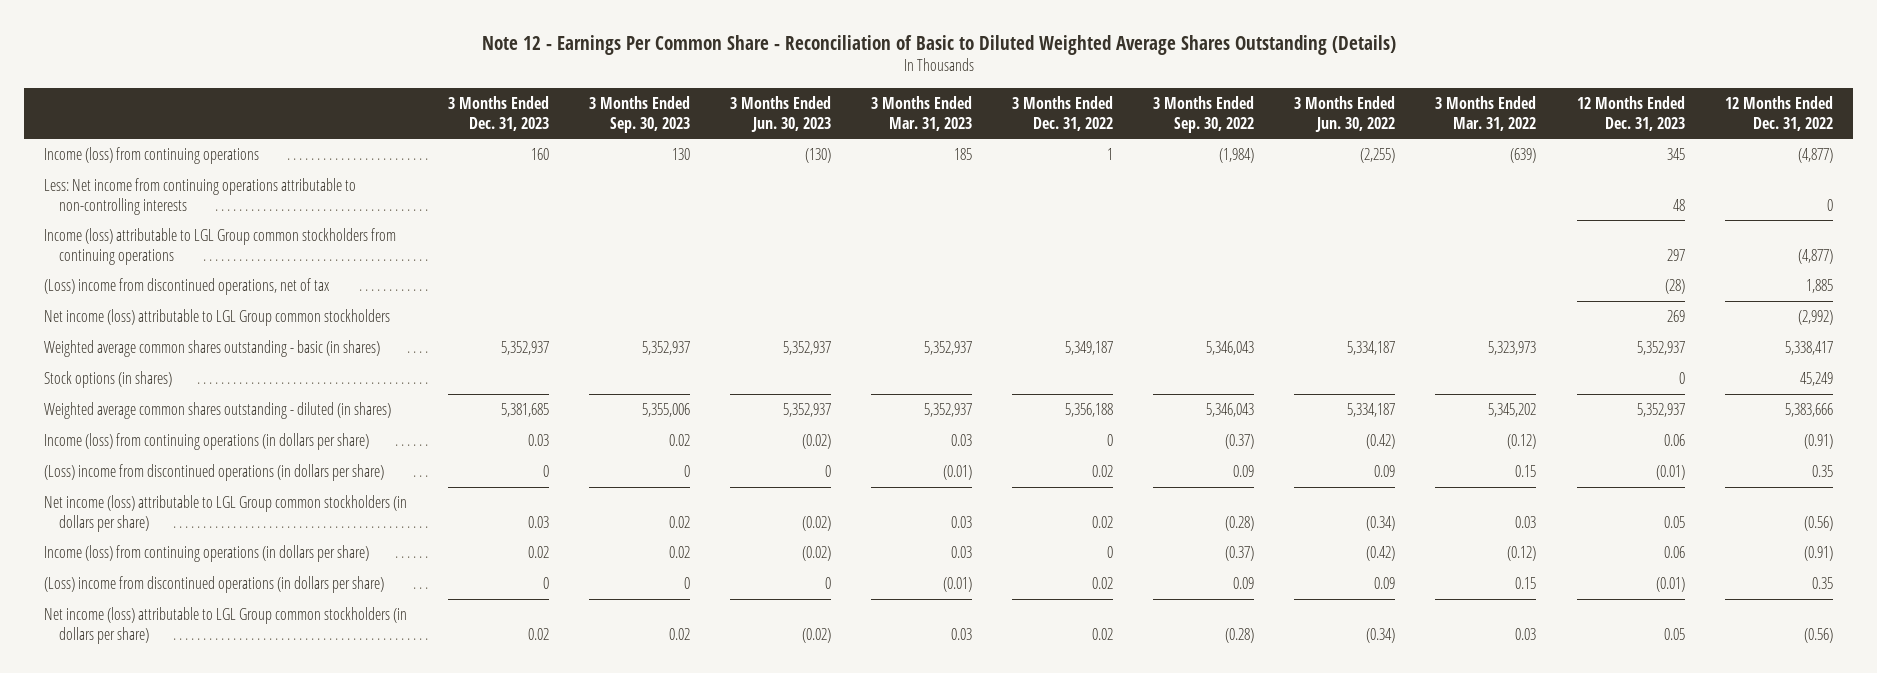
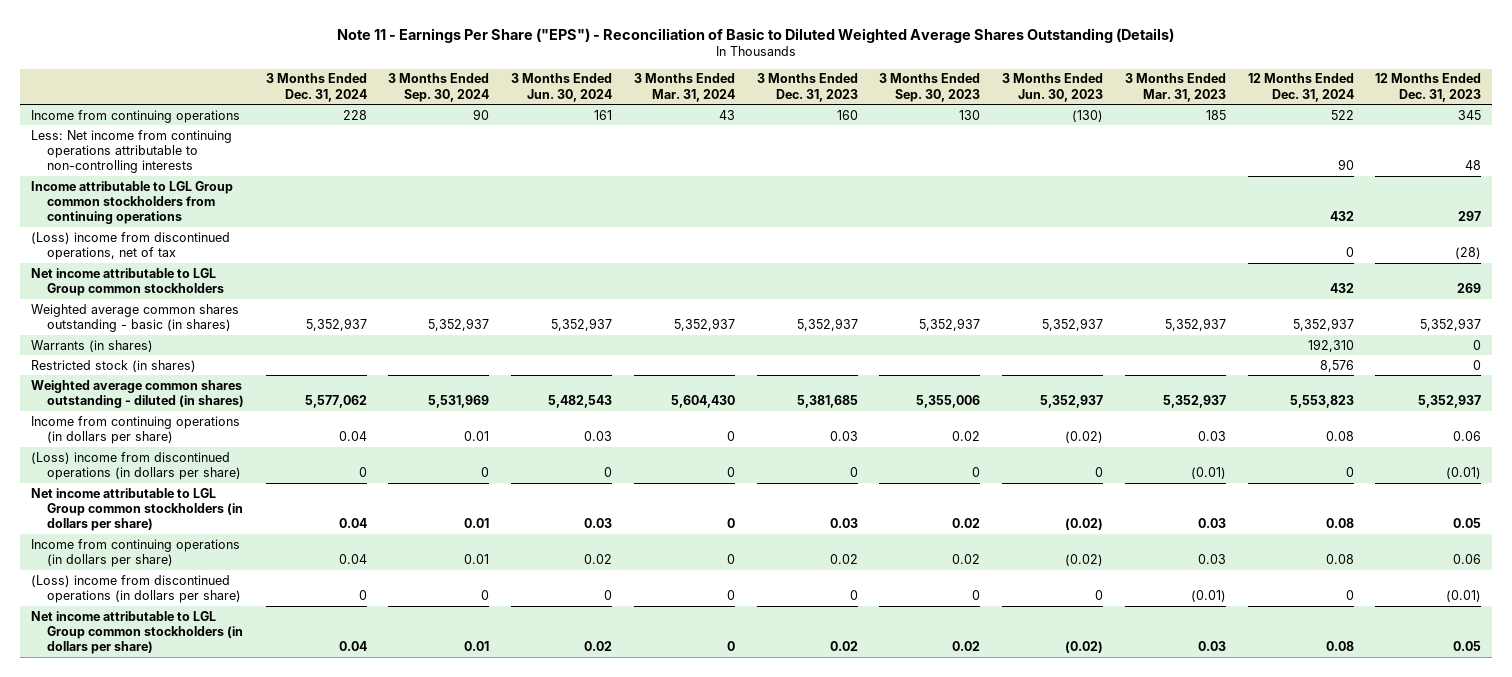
[481,34,1396,55] Note 12 - Earnings Per Common Share - Reconciliation of Basic to Diluted Weighted Average Shares Outstanding (Details) -> [337,27,1175,43] Note 11 - Earnings Per Share ("EPS") - Reconciliation of Basic to Diluted Weighted Average Shares Outstanding (Details)
[1012,95,1114,131] 3 Months Ended Dec. 31, 2022 -> none
[1153,95,1255,133] 3 Months Ended Sep. 30, 2022 -> none
[1294,95,1396,132] 3 Months Ended Jun. 30, 2022 -> none
[1435,95,1537,131] 3 Months Ended Mar. 31, 2022 -> none
[1724,95,1833,131] 12 Months Ended Dec. 31, 2022 -> none
none -> [265,73,367,102] 3 Months Ended Dec. 31, 2024
none -> [388,73,490,102] 3 Months Ended Sep. 30, 2024
none -> [511,73,613,102] 3 Months Ended Jun. 30, 2024
none -> [633,73,735,102] 3 Months Ended Mar. 31, 2024
none -> [1247,73,1354,102] 12 Months Ended Dec. 31, 2024
[44,147,260,165] Income (loss) from continuing operations -> [31,109,241,123] Income from continuing operations
[44,228,397,265] Income (loss) attributable to LGL Group common stockholders from continuing operations -> [31,180,234,225] Income attributable to LGL Group common stockholders from continuing operations
[44,309,391,327] Net income (loss) attributable to LGL Group common stockholders -> [31,267,225,296] Net income attributable to LGL Group common stockholders
none -> [31,339,154,352] Warrants (in shares)
[44,371,173,389] Stock options (in shares) -> [31,359,197,372] Restricted stock (in shares)
[44,433,370,451] Income (loss) from continuing operations (in dollars per share) -> [31,415,241,444] Income from continuing operations (in dollars per share)
[44,495,408,532] Net income (loss) attributable to LGL Group common stockholders (in dollars per share) -> [31,487,244,532] Net income attributable to LGL Group common stockholders (in dollars per share)
[44,545,370,563] Income (loss) from continuing operations (in dollars per share) -> [31,538,241,567] Income from continuing operations (in dollars per share)
[44,607,408,644] Net income (loss) attributable to LGL Group common stockholders (in dollars per share) -> [31,610,244,655] Net income attributable to LGL Group common stockholders (in dollars per share)

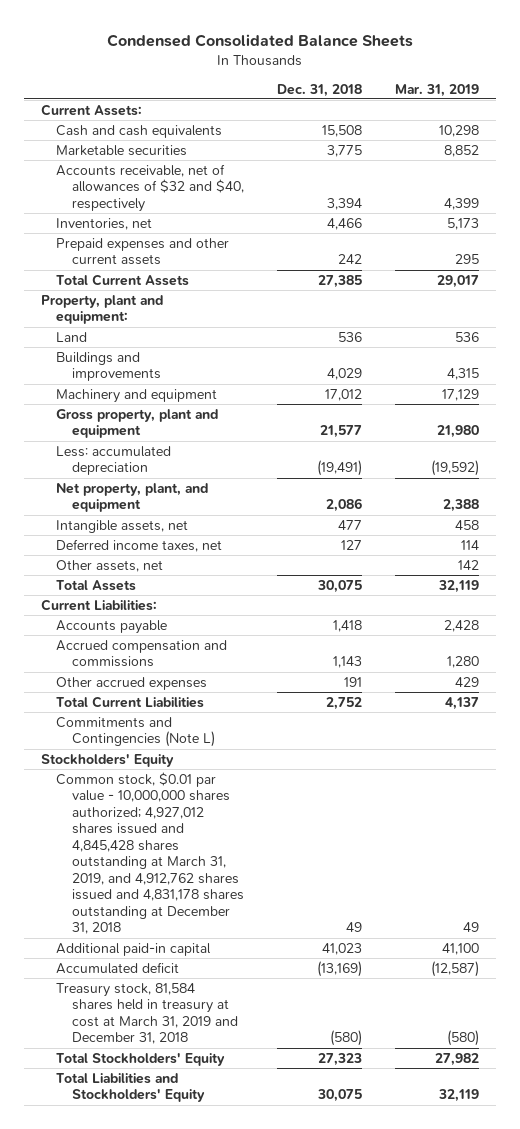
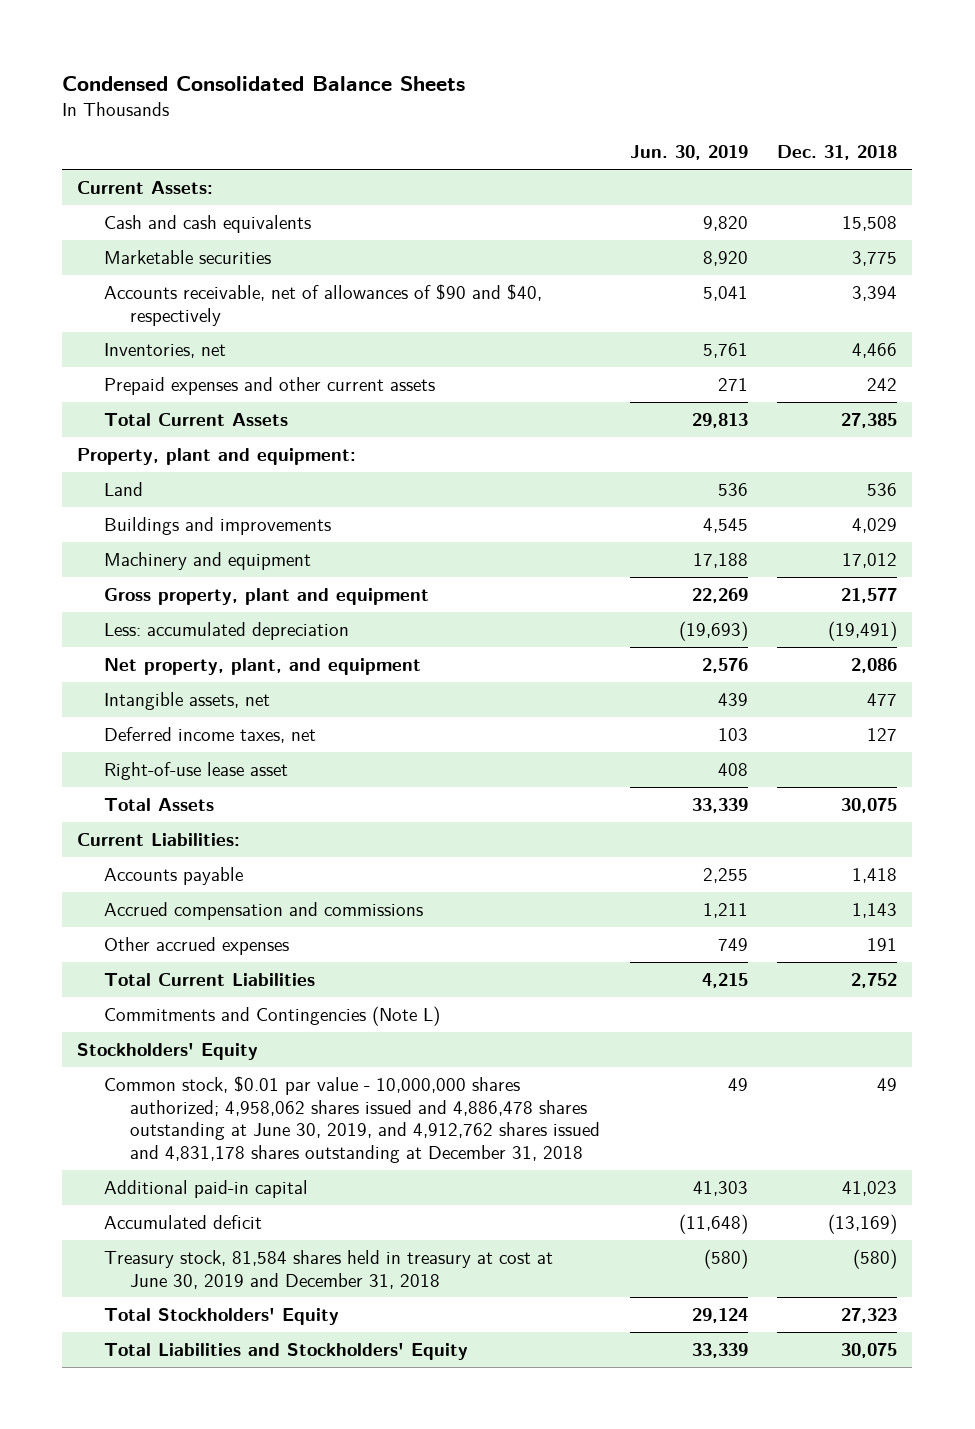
[395,83,480,97] Mar. 31, 2019 -> none
none -> [629,145,748,161] Jun. 30, 2019
[56,163,244,212] Accounts receivable, net of allowances of $32 and $40, respectively -> [103,283,542,326] Accounts receivable, net of allowances of $90 and $40, respectively
[56,559,164,572] Other assets, net -> none
none -> [103,761,288,780] Right-of-use lease asset
[56,771,244,935] Common stock, $0.01 par value - 10,000,000 shares authorized; 4,927,012 shares issued and 4,845,428 shares outstanding at March 31, 2019, and 4,912,762 shares issued and 4,831,178 shares outstanding at December 31, 2018 -> [103,1075,601,1164] Common stock, $0.01 par value - 10,000,000 shares authorized; 4,958,062 shares issued and 4,886,478 shares outstanding at June 30, 2019, and 4,912,762 shares issued and 4,831,178 shares outstanding at December 31, 2018
[56,982,238,1045] Treasury stock, 81,584 shares held in treasury at cost at March 31, 2019 and December 31, 2018 -> [103,1249,553,1289] Treasury stock, 81,584 shares held in treasury at cost at June 30, 2019 and December 31, 2018

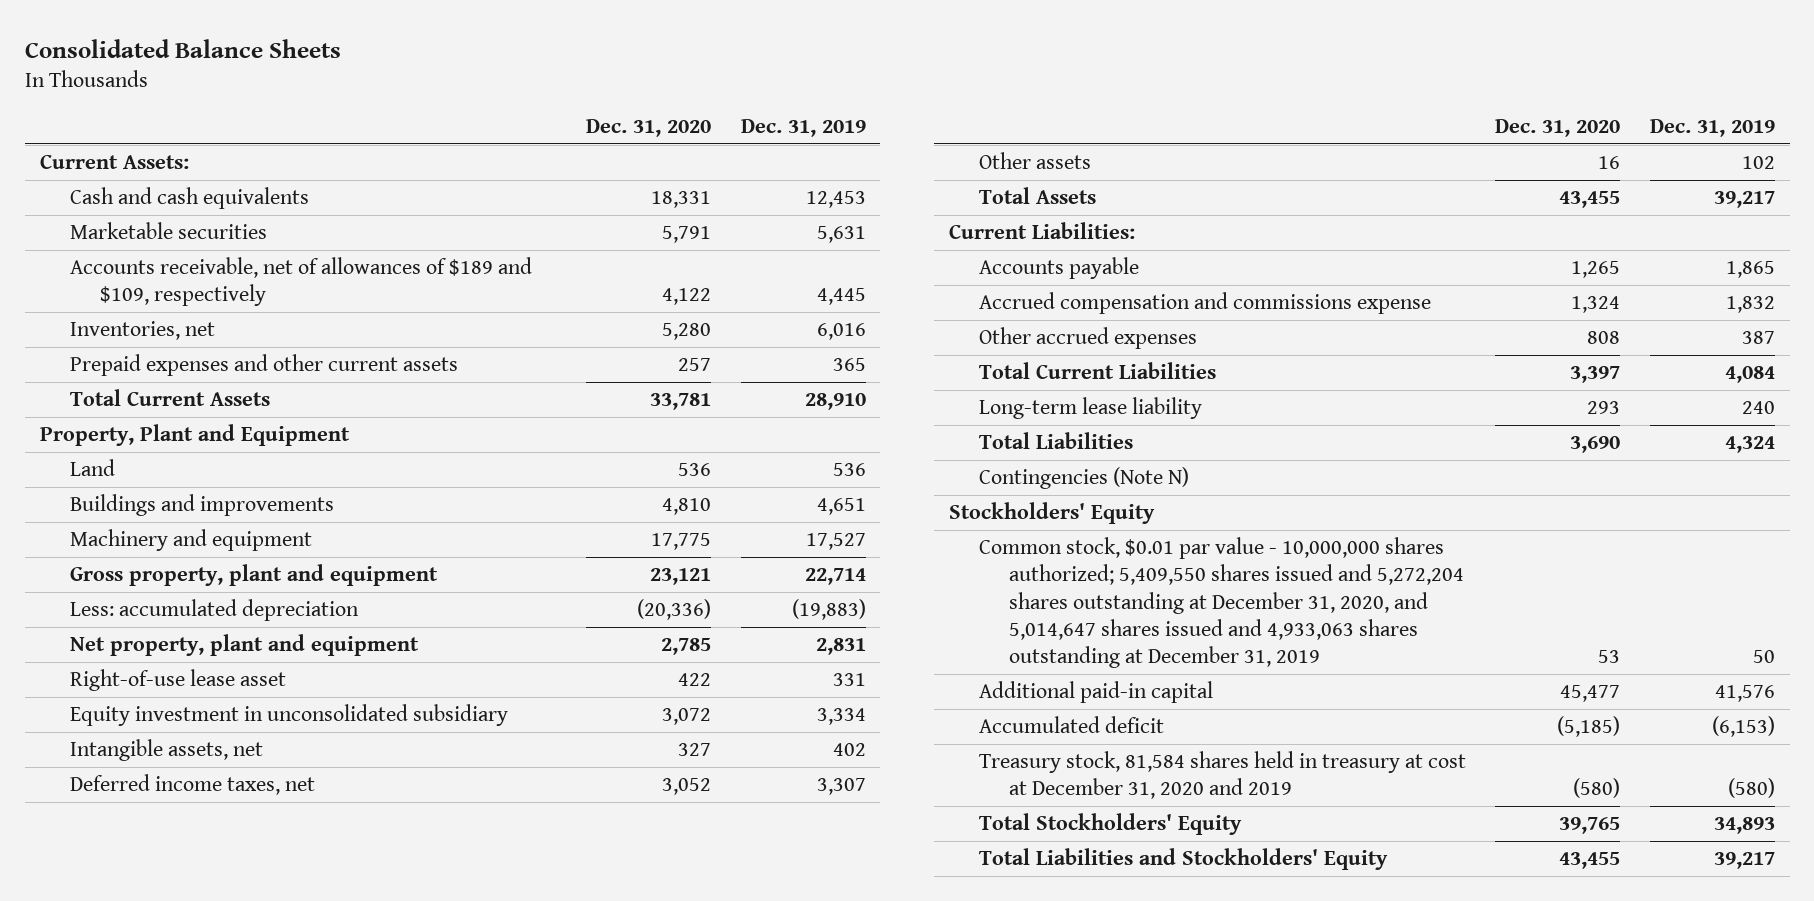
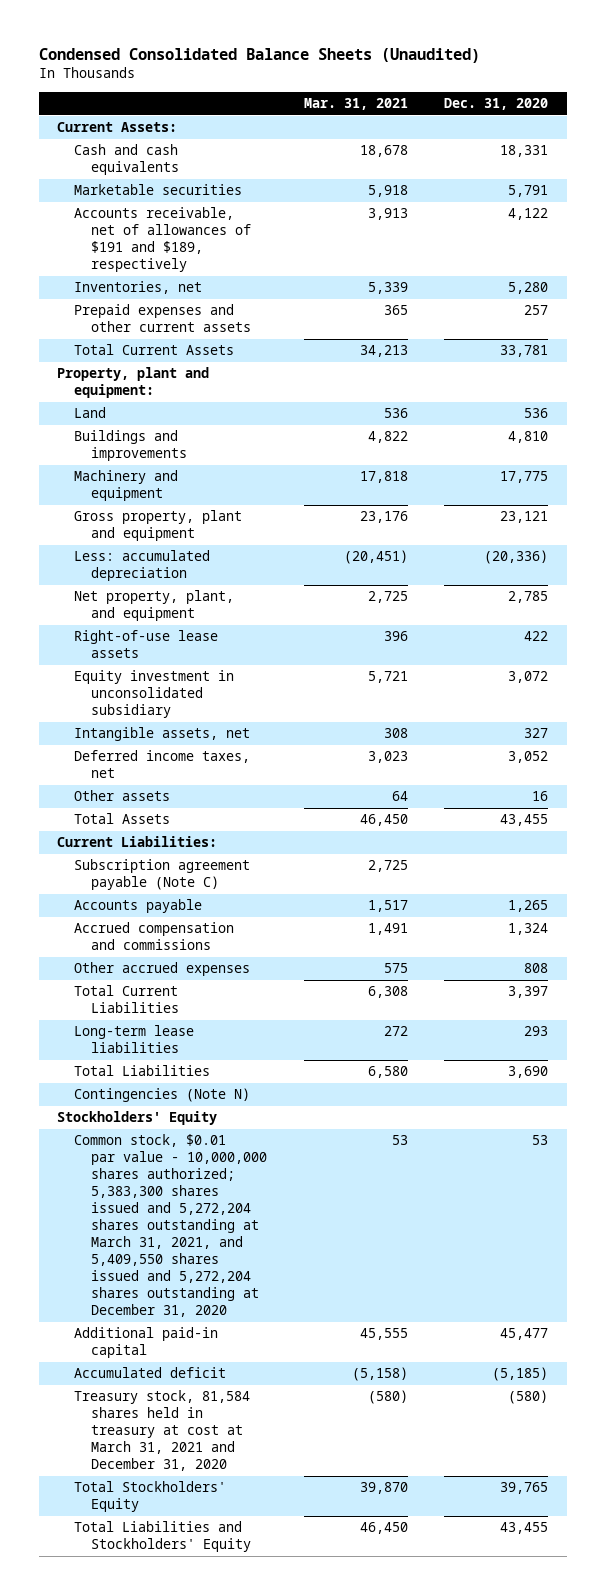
[24,39,341,59] Consolidated Balance Sheets -> [38,47,480,63] Condensed Consolidated Balance Sheets (Unaudited)
[740,118,866,137] Dec. 31, 2019 -> none
none -> [303,98,408,111] Mar. 31, 2021
[69,257,532,307] Accounts receivable, net of allowances of $189 and $109, respectively -> [74,207,251,273] Accounts receivable, net of allowances of $191 and $189, respectively
[39,424,350,447] Property, Plant and Equipment -> [57,367,210,399] Property, plant and equipment:
[69,634,419,657] Net property, plant and equipment -> [74,590,235,622] Net property, plant, and equipment
[69,669,286,692] Right-of-use lease asset -> [74,630,219,659] Right-of-use lease assets
none -> [74,859,251,891] Subscription agreement payable (Note C)
[978,292,1431,315] Accrued compensation and commissions expense -> [74,922,235,951] Accrued compensation and commissions
[978,397,1202,420] Long-term lease liability -> [74,1025,195,1054] Long-term lease liabilities
[978,537,1464,669] Common stock, $0.01 par value - 10,000,000 shares authorized; 5,409,550 shares issued and 5,272,204 shares outstanding at December 31, 2020, and 5,014,647 shares issued and 4,933,063 shares outstanding at December 31, 2019 -> [74,1134,267,1318] Common stock, $0.01 par value - 10,000,000 shares authorized; 5,383,300 shares issued and 5,272,204 shares outstanding at March 31, 2021, and 5,409,550 shares issued and 5,272,204 shares outstanding at December 31, 2020
[978,751,1466,800] Treasury stock, 81,584 shares held in treasury at cost at December 31, 2020 and 2019 -> [74,1390,251,1472] Treasury stock, 81,584 shares held in treasury at cost at March 31, 2021 and December 31, 2020

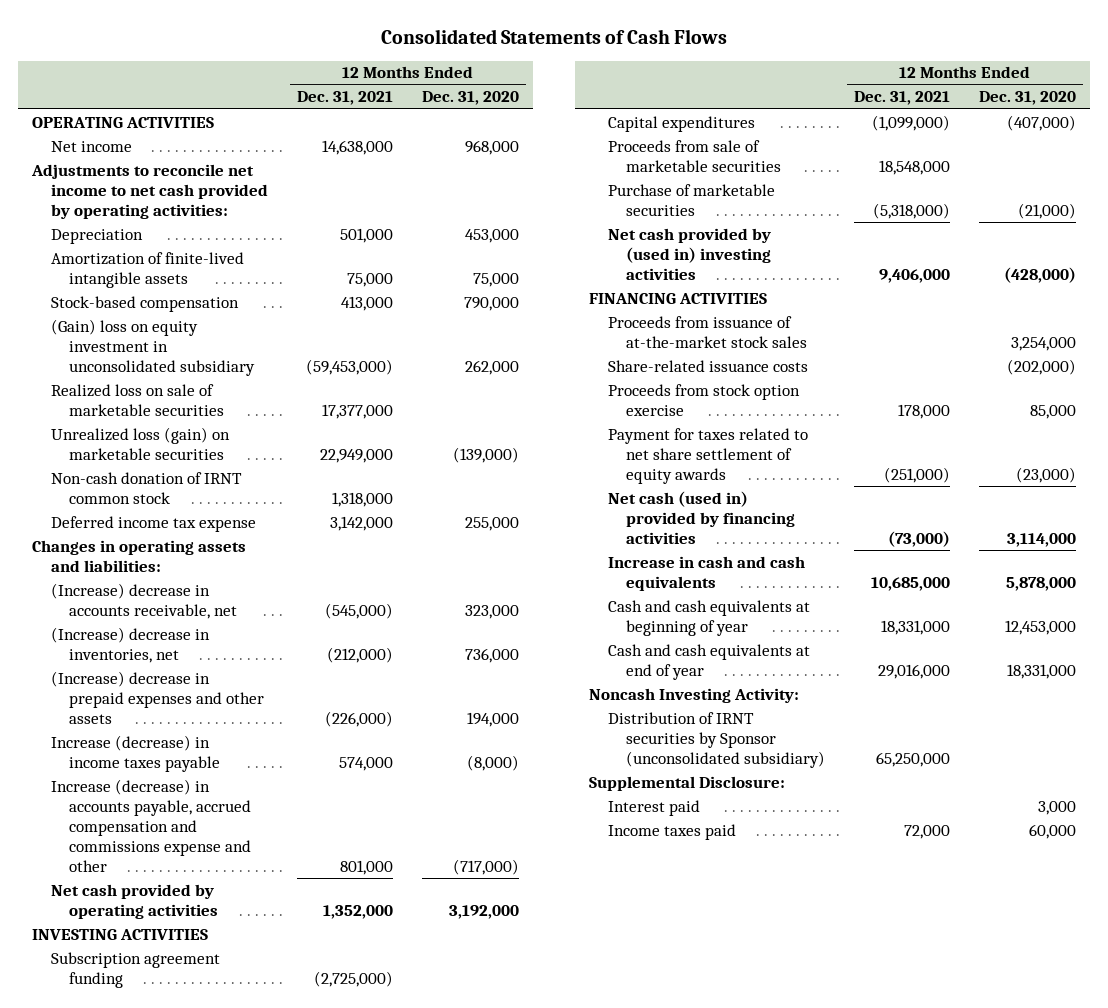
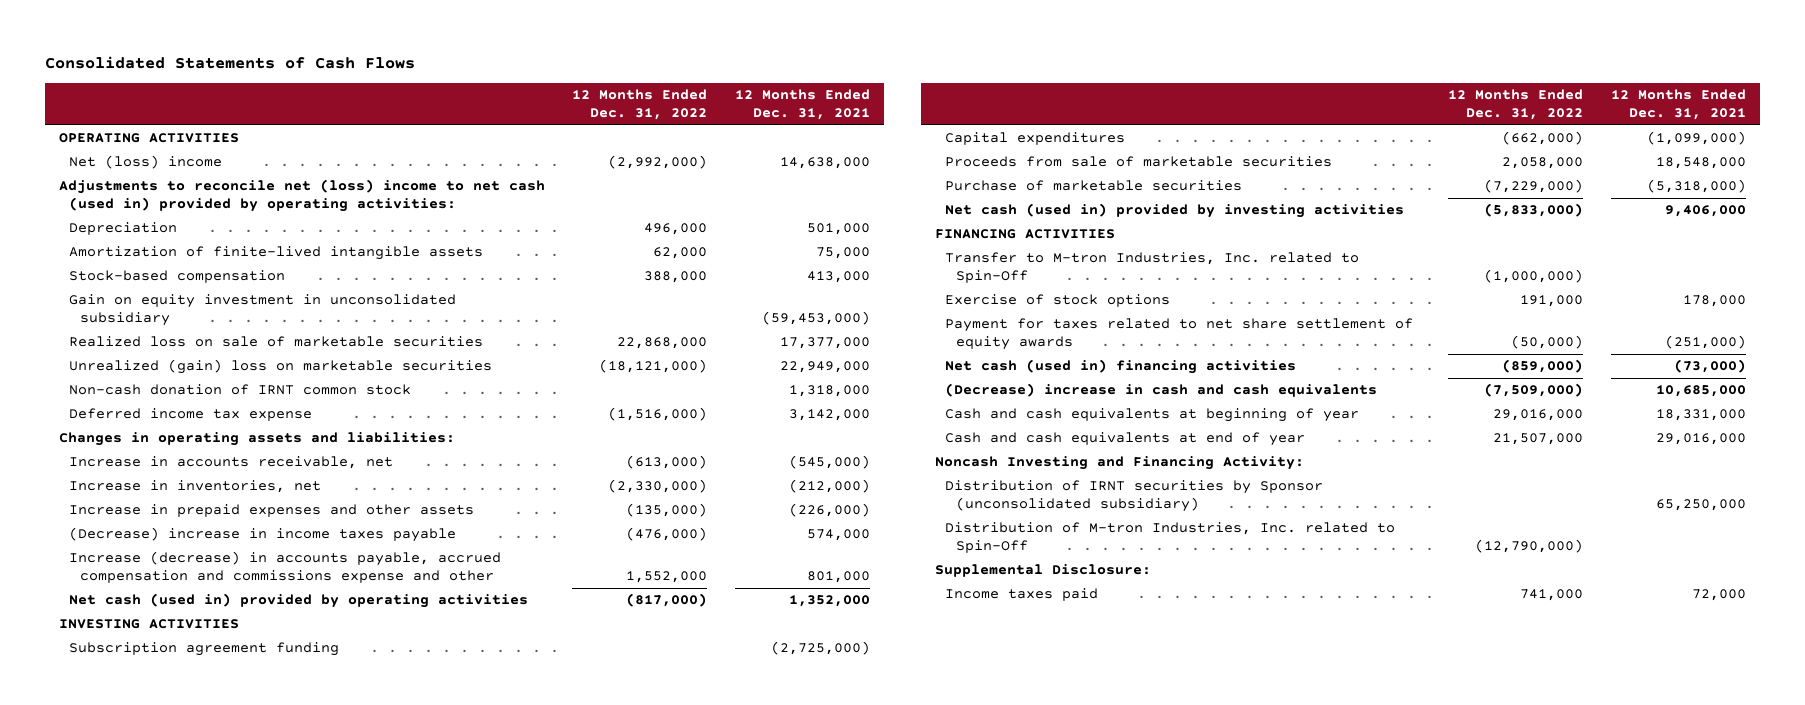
[421,91,519,106] Dec. 31, 2020 -> none
none -> [572,89,708,121] 12 Months Ended Dec. 31, 2022
[50,140,132,152] Net income -> [69,155,223,170] Net (loss) income
[31,163,268,219] Adjustments to reconcile net income to net cash provided by operating activities: -> [58,179,545,213] Adjustments to reconcile net (loss) income to net cash (used in) provided by operating activities:
[50,318,256,376] (Gain) loss on equity investment in unconsolidated subsidiary -> [69,294,457,327] Gain on equity investment in unconsolidated subsidiary
[50,426,230,460] Unrealized loss (gain) on marketable securities -> [69,359,493,375] Unrealized (gain) loss on marketable securities
[50,582,238,619] (Increase) decrease in accounts receivable, net -> [69,456,394,470] Increase in accounts receivable, net
[50,626,210,663] (Increase) decrease in inventories, net -> [69,480,322,494] Increase in inventories, net
[50,670,265,724] (Increase) decrease in prepaid expenses and other assets -> [69,504,475,518] Increase in prepaid expenses and other assets
[50,734,221,772] Increase (decrease) in income taxes payable -> [69,527,457,543] (Decrease) increase in income taxes payable
[50,883,219,919] Net cash provided by operating activities -> [69,593,529,609] Net cash (used in) provided by operating activities
[607,227,772,280] Net cash provided by (used in) investing activities -> [945,203,1405,219] Net cash (used in) provided by investing activities
[607,315,808,348] Proceeds from issuance of at-the-market stock sales -> none
[607,359,808,372] Share-related issuance costs -> none
none -> [945,252,1360,284] Transfer to M-tron Industries, Inc. related to Spin-Off
[607,383,800,416] Proceeds from stock option exercise -> [945,294,1171,308] Exercise of stock options
[607,490,796,544] Net cash (used in) provided by financing activities -> [945,359,1297,375] Net cash (used in) financing activities
[607,555,805,591] Increase in cash and cash equivalents -> [945,383,1378,398] (Decrease) increase in cash and cash equivalents
[589,687,800,703] Noncash Investing Activity: -> [934,456,1304,471] Noncash Investing and Financing Activity:
none -> [945,522,1396,554] Distribution of M-tron Industries, Inc. related to Spin-Off
[607,799,700,816] Interest paid -> none

